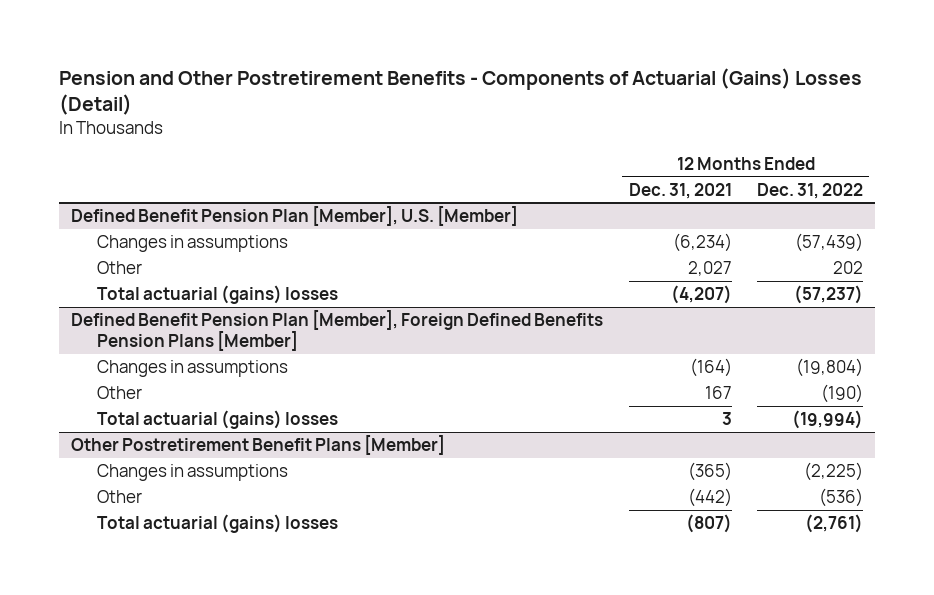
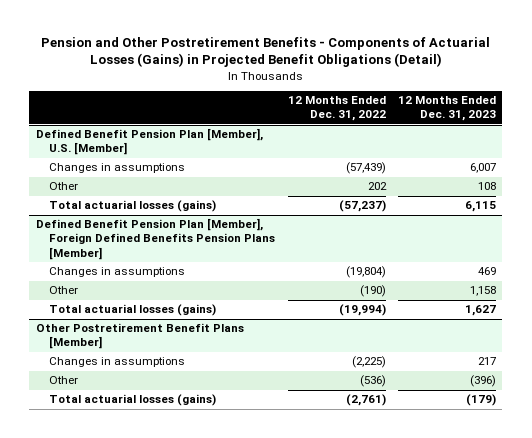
[58,67,862,116] Pension and Other Postretirement Benefits - Components of Actuarial (Gains) Losses (Detail) -> [40,36,490,68] Pension and Other Postretirement Benefits - Components of Actuarial Losses (Gains) in Projected Benefit Obligations (Detail)
[628,182,732,199] Dec. 31, 2021 -> none
none -> [398,96,497,122] 12 Months Ended Dec. 31, 2023
[97,285,339,305] Total actuarial (gains) losses -> [48,200,216,213] Total actuarial losses (gains)
[97,410,339,430] Total actuarial (gains) losses -> [48,304,216,317] Total actuarial losses (gains)
[97,514,339,534] Total actuarial (gains) losses -> [48,394,216,407] Total actuarial losses (gains)

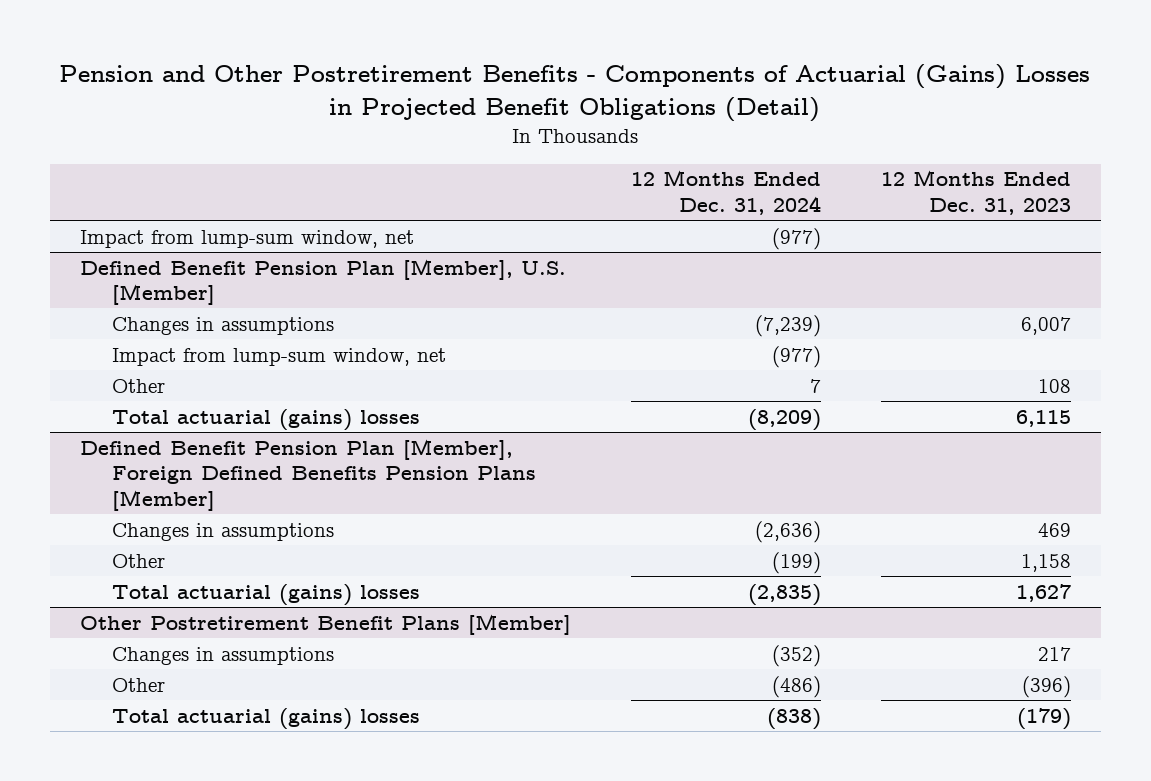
[40,36,490,68] Pension and Other Postretirement Benefits - Components of Actuarial Losses (Gains) in Projected Benefit Obligations (Detail) -> [59,64,1091,122] Pension and Other Postretirement Benefits - Components of Actuarial (Gains) Losses in Projected Benefit Obligations (Detail)
[287,96,386,122] 12 Months Ended Dec. 31, 2022 -> none
none -> [630,170,821,215] 12 Months Ended Dec. 31, 2024
none -> [79,229,414,248] Impact from lump-sum window, net
none -> [112,347,447,366] Impact from lump-sum window, net
[48,200,216,213] Total actuarial losses (gains) -> [112,408,421,431] Total actuarial (gains) losses
[48,304,216,317] Total actuarial losses (gains) -> [112,583,421,606] Total actuarial (gains) losses
[48,394,216,407] Total actuarial losses (gains) -> [112,707,421,730] Total actuarial (gains) losses

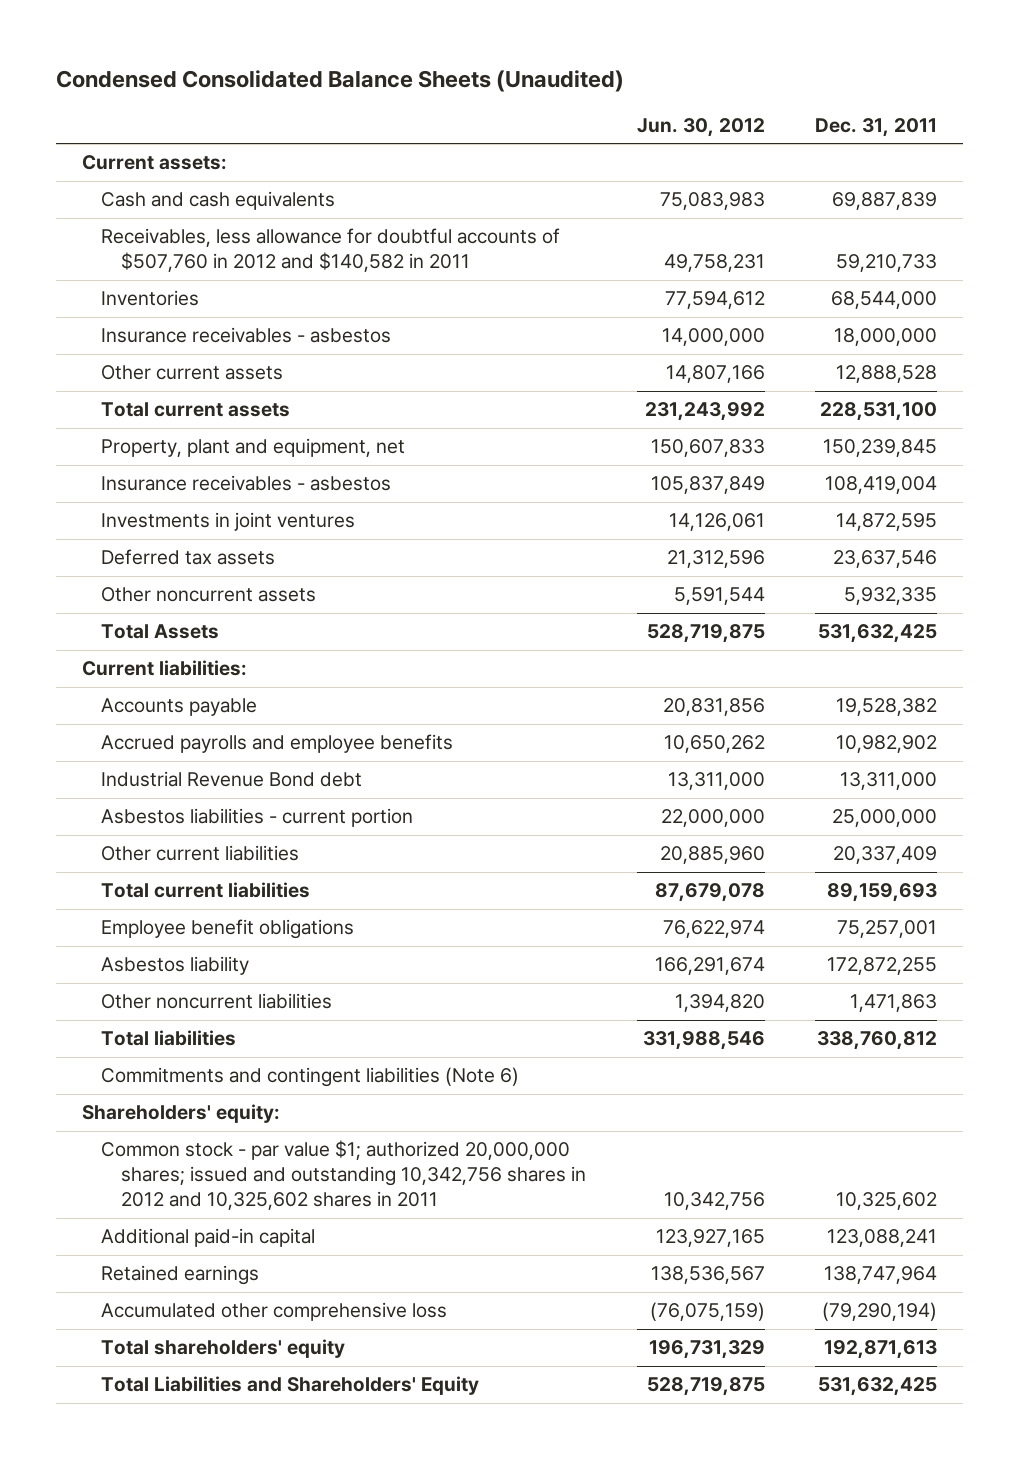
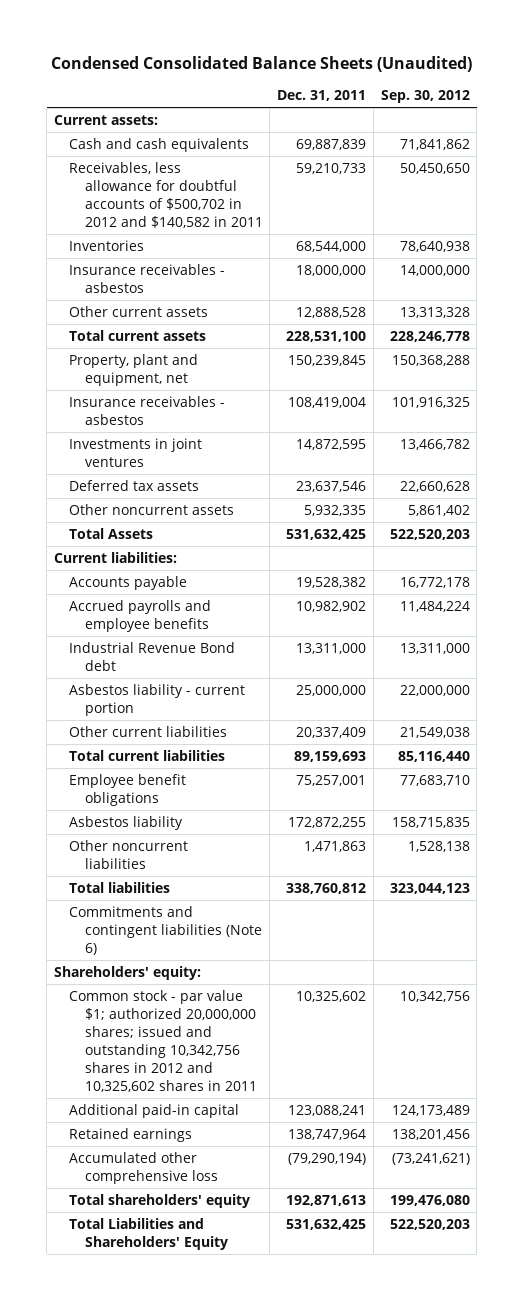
[636,117,765,137] Jun. 30, 2012 -> none
none -> [380,90,470,104] Sep. 30, 2012
[101,228,561,273] Receivables, less allowance for doubtful accounts of $507,760 in 2012 and $140,582 in 2011 -> [69,162,263,228] Receivables, less allowance for doubtful accounts of $500,702 in 2012 and $140,582 in 2011
[101,808,414,828] Asbestos liabilities - current portion -> [69,684,246,717] Asbestos liability - current portion

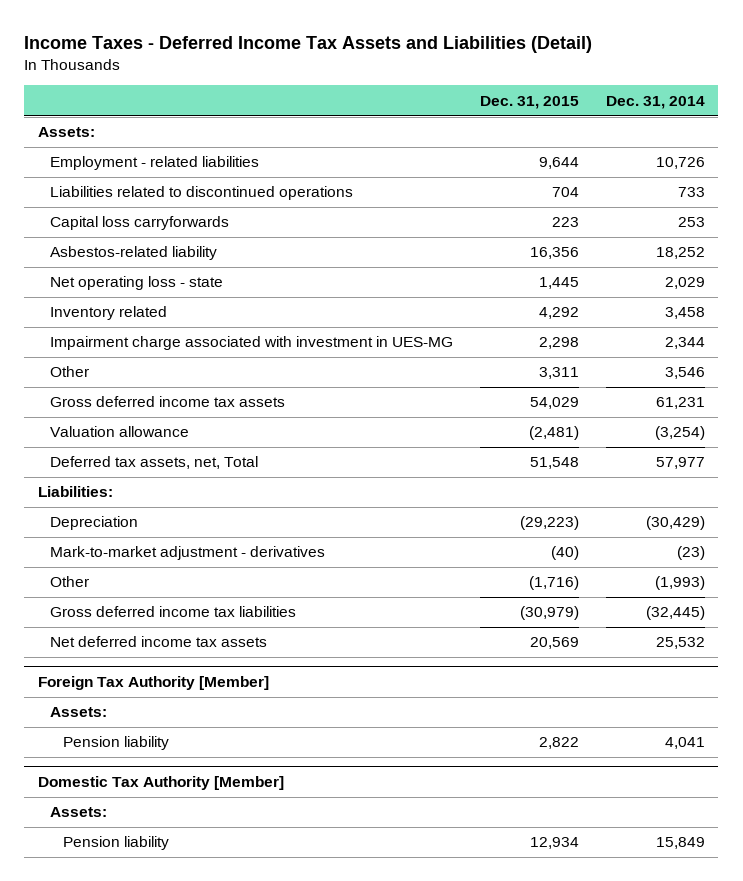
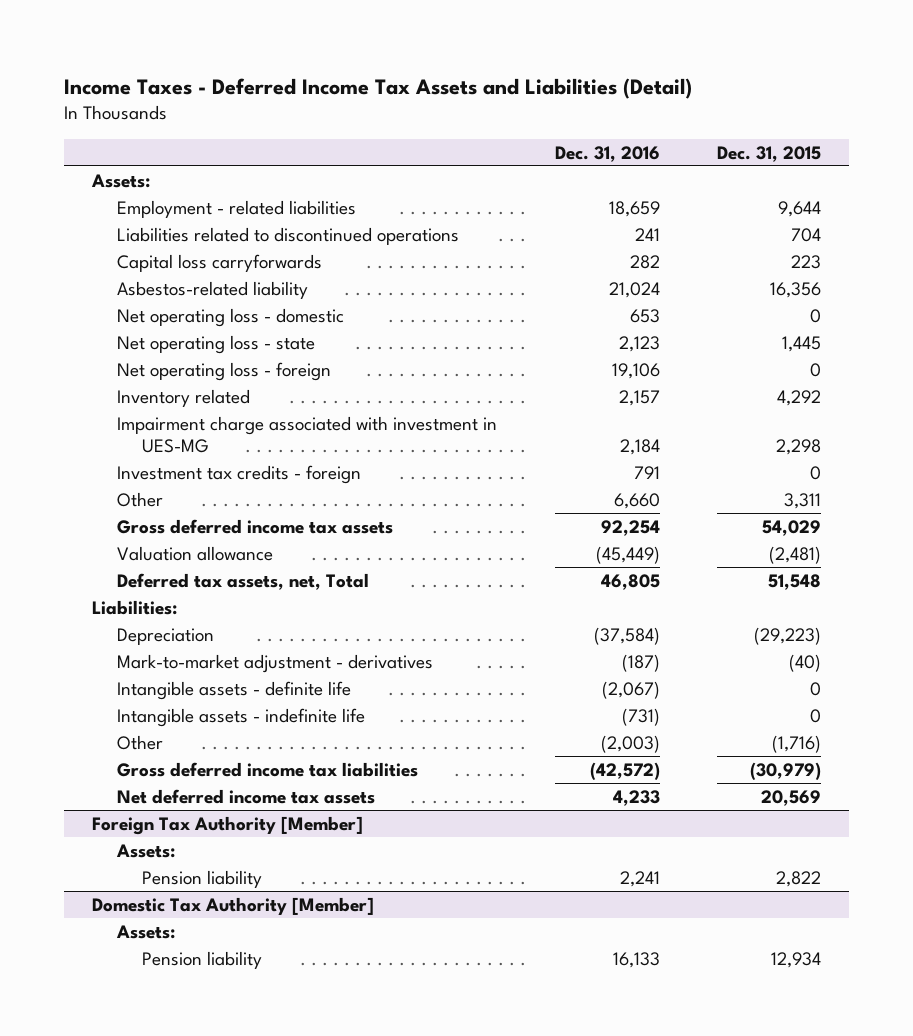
[605,95,705,109] Dec. 31, 2014 -> none
none -> [554,145,660,162] Dec. 31, 2016
none -> [117,307,345,327] Net operating loss - domestic
none -> [117,361,332,381] Net operating loss - foreign
none -> [117,464,362,484] Investment tax credits - foreign
none -> [117,680,352,700] Intangible assets - definite life
none -> [117,707,366,727] Intangible assets - indefinite life

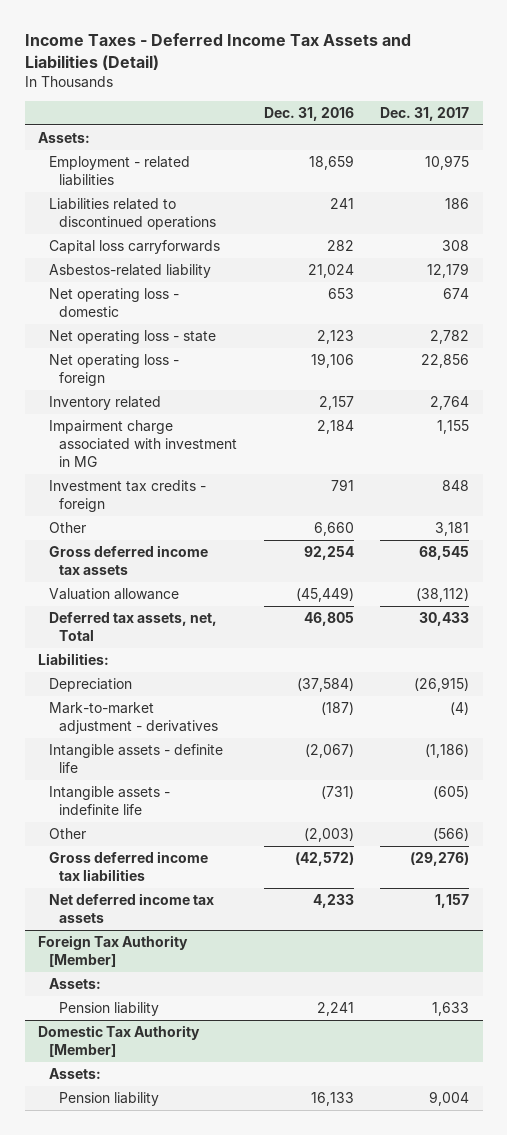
[716,145,821,162] Dec. 31, 2015 -> none
none -> [380,106,470,121] Dec. 31, 2017
[117,415,498,454] Impairment charge associated with investment in UES-MG -> [48,420,238,468] Impairment charge associated with investment in MG

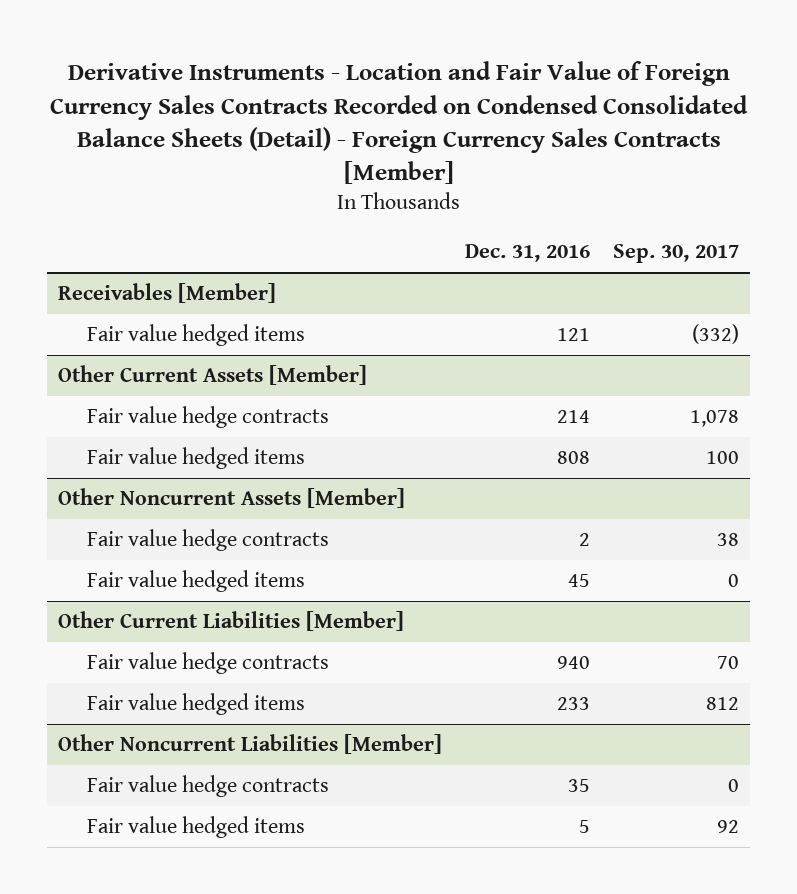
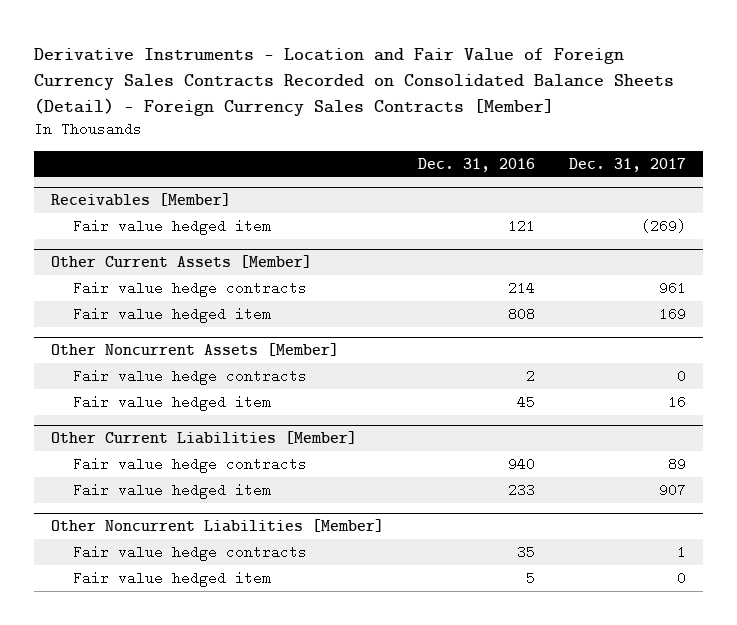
[49,61,748,185] Derivative Instruments - Location and Fair Value of Foreign Currency Sales Contracts Recorded on Condensed Consolidated Balance Sheets (Detail) - Foreign Currency Sales Contracts [Member] -> [34,48,675,116] Derivative Instruments - Location and Fair Value of Foreign Currency Sales Contracts Recorded on Consolidated Balance Sheets (Detail) - Foreign Currency Sales Contracts [Member]
[612,244,739,264] Sep. 30, 2017 -> none
none -> [569,157,687,172] Dec. 31, 2017
[87,324,306,347] Fair value hedged items -> [73,218,272,235] Fair value hedged item
[87,447,306,470] Fair value hedged items -> [73,306,272,323] Fair value hedged item
[87,570,306,593] Fair value hedged items -> [73,394,272,411] Fair value hedged item
[87,693,306,716] Fair value hedged items -> [73,482,272,499] Fair value hedged item
[87,816,306,839] Fair value hedged items -> [73,570,272,587] Fair value hedged item

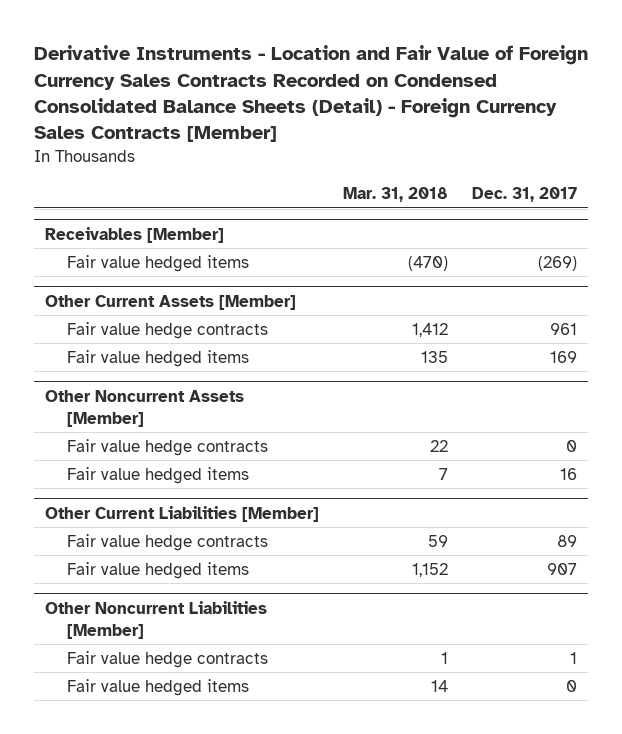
[34,48,675,116] Derivative Instruments - Location and Fair Value of Foreign Currency Sales Contracts Recorded on Consolidated Balance Sheets (Detail) - Foreign Currency Sales Contracts [Member] -> [33,45,588,143] Derivative Instruments - Location and Fair Value of Foreign Currency Sales Contracts Recorded on Condensed Consolidated Balance Sheets (Detail) - Foreign Currency Sales Contracts [Member]
[418,157,536,172] Dec. 31, 2016 -> none
none -> [342,187,448,203] Mar. 31, 2018
[73,218,272,235] Fair value hedged item -> [66,254,249,272] Fair value hedged items
[73,306,272,323] Fair value hedged item -> [66,349,249,367] Fair value hedged items
[73,394,272,411] Fair value hedged item -> [66,466,249,484] Fair value hedged items
[73,482,272,499] Fair value hedged item -> [66,561,249,579] Fair value hedged items
[73,570,272,587] Fair value hedged item -> [66,678,249,696] Fair value hedged items

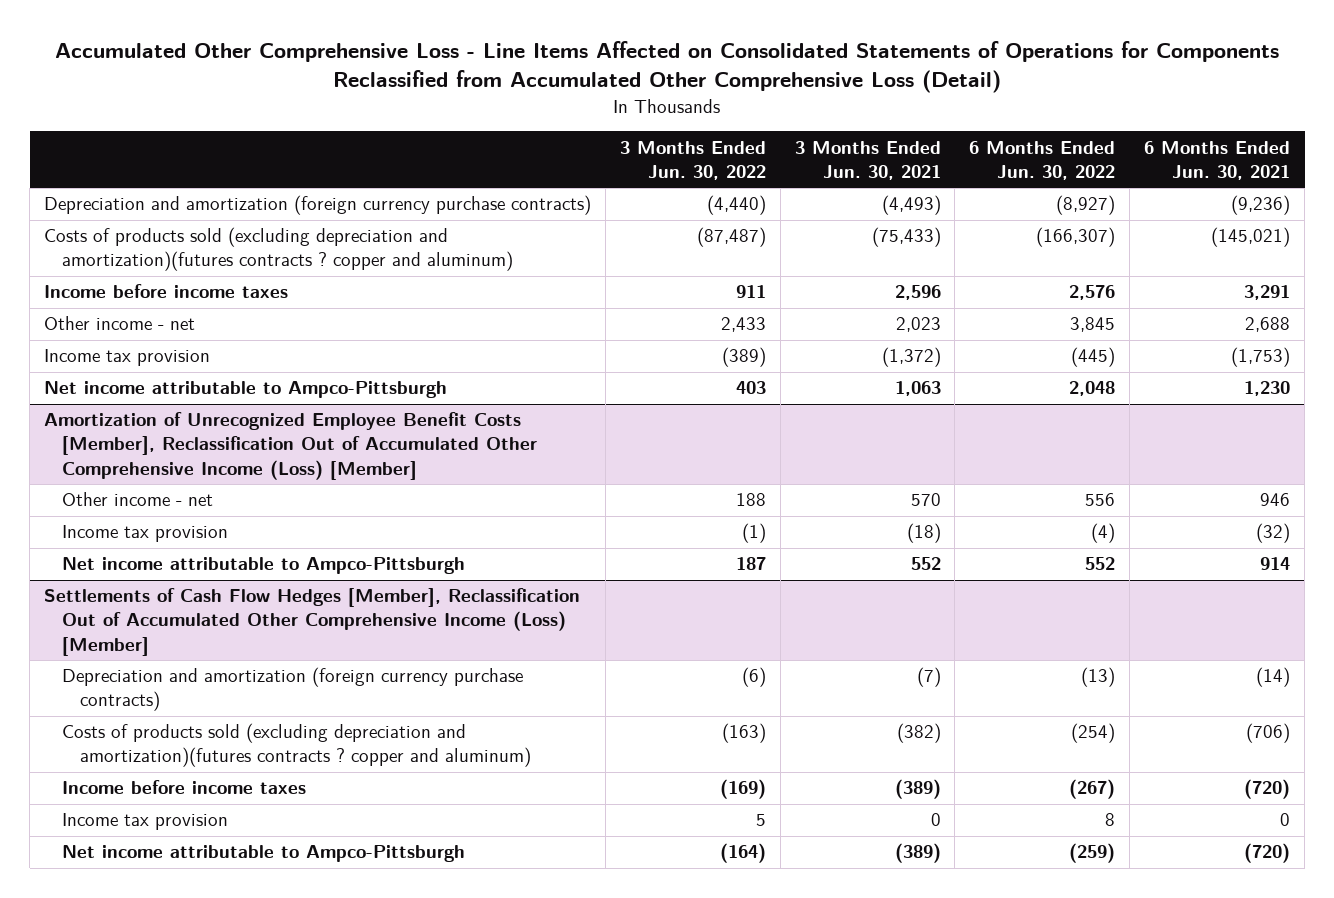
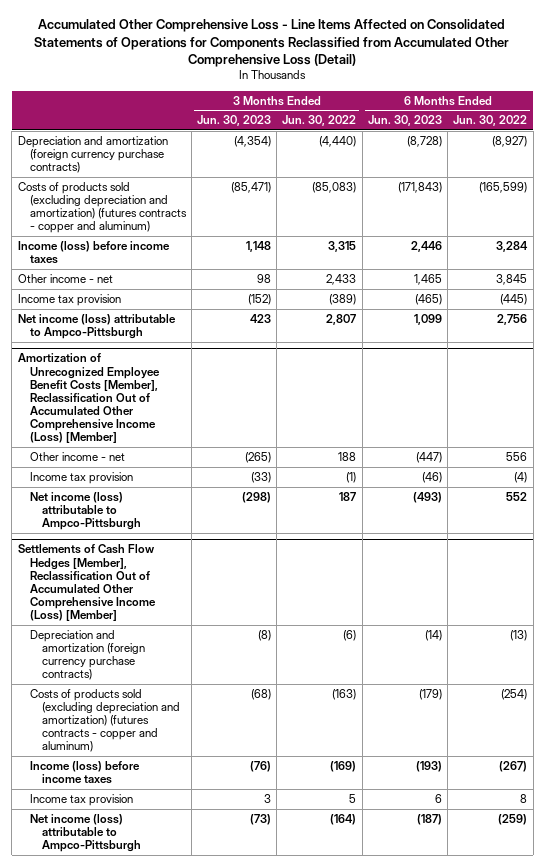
[794,140,941,180] 3 Months Ended Jun. 30, 2021 -> none
[1144,140,1291,180] 6 Months Ended Jun. 30, 2021 -> none
none -> [197,115,272,127] Jun. 30, 2023
none -> [367,115,442,127] Jun. 30, 2023
[43,227,514,272] Costs of products sold (excluding depreciation and amortization)(futures contracts ? copper and aluminum) -> [17,181,187,234] Costs of products sold (excluding depreciation and amortization) (futures contracts - copper and aluminum)
[696,227,766,248] (87,487) -> [312,181,357,193] (85,083)
[1036,227,1116,248] (166,307) -> [479,181,528,193] (165,599)
[43,284,288,299] Income before income taxes -> [17,240,170,265] Income (loss) before income taxes
[735,285,766,299] 911 -> [328,240,357,252] 3,315
[1069,285,1116,301] 2,576 -> [496,240,529,252] 3,284
[43,381,447,399] Net income attributable to Ampco-Pittsburgh -> [17,313,176,340] Net income (loss) attributable to Ampco-Pittsburgh
[735,381,766,395] 403 -> [326,313,357,325] 2,807
[1069,381,1116,397] 2,048 -> [497,313,528,325] 2,756
[62,557,466,575] Net income attributable to Ampco-Pittsburgh -> [29,491,141,531] Net income (loss) attributable to Ampco-Pittsburgh
[62,723,532,768] Costs of products sold (excluding depreciation and amortization)(futures contracts ? copper and aluminum) -> [29,688,180,753] Costs of products sold (excluding depreciation and amortization) (futures contracts - copper and aluminum)
[62,780,307,795] Income before income taxes -> [29,760,140,785] Income (loss) before income taxes
[62,845,466,863] Net income attributable to Ampco-Pittsburgh -> [29,813,141,853] Net income (loss) attributable to Ampco-Pittsburgh

